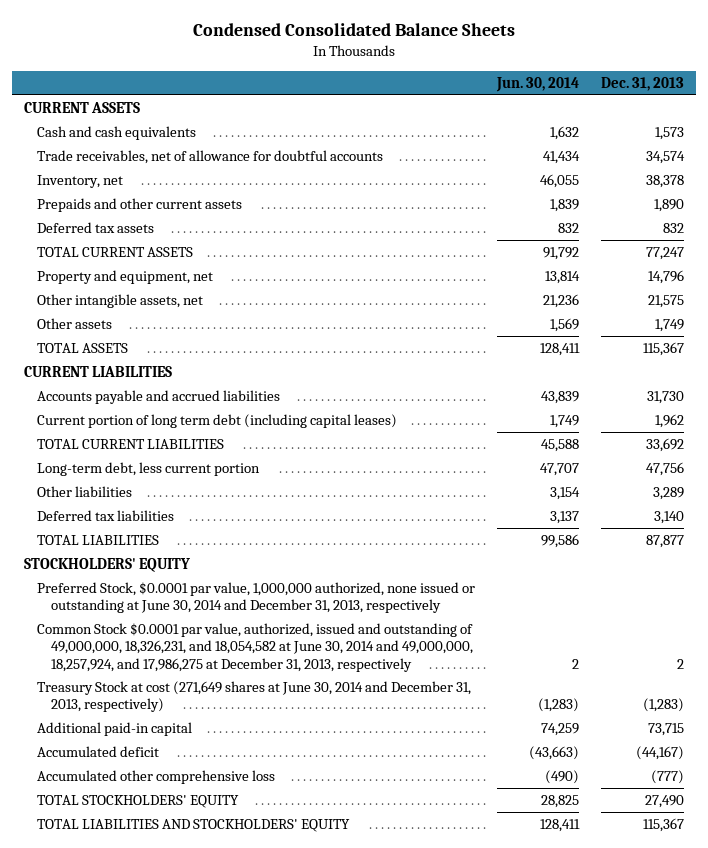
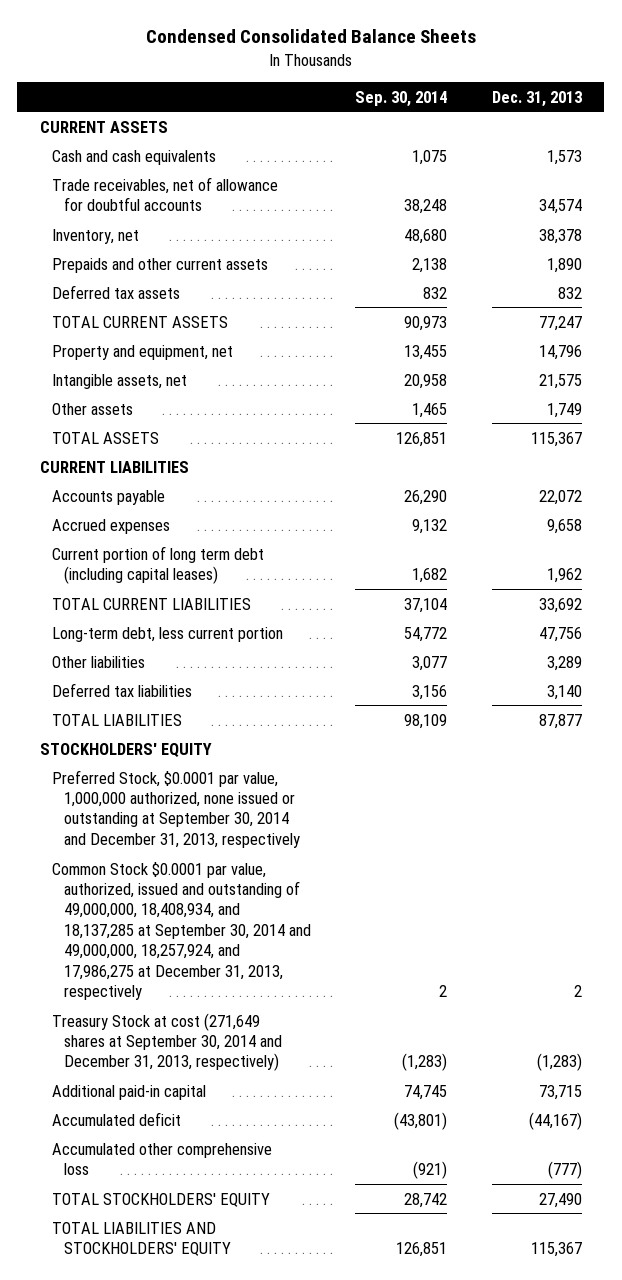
[496,77,580,93] Jun. 30, 2014 -> none
none -> [355,90,448,107] Sep. 30, 2014
[37,293,204,308] Other intangible assets, net -> [51,373,187,389] Intangible assets, net
[37,389,281,404] Accounts payable and accrued liabilities -> none
none -> [51,489,165,505] Accounts payable
none -> [51,518,170,534] Accrued expenses
[37,581,476,614] Preferred Stock, $0.0001 par value, 1,000,000 authorized, none issued or outstanding at June 30, 2014 and December 31, 2013, respectively -> [51,769,300,848] Preferred Stock, $0.0001 par value, 1,000,000 authorized, none issued or outstanding at September 30, 2014 and December 31, 2013, respectively
[37,622,474,672] Common Stock $0.0001 par value, authorized, issued and outstanding of 49,000,000, 18,326,231, and 18,054,582 at June 30, 2014 and 49,000,000, 18,257,924, and 17,986,275 at December 31, 2013, respectively -> [51,861,311,1000] Common Stock $0.0001 par value, authorized, issued and outstanding of 49,000,000, 18,408,934, and 18,137,285 at September 30, 2014 and 49,000,000, 18,257,924, and 17,986,275 at December 31, 2013, respectively
[37,680,472,713] Treasury Stock at cost (271,649 shares at June 30, 2014 and December 31, 2013, respectively) -> [51,1012,282,1072] Treasury Stock at cost (271,649 shares at September 30, 2014 and December 31, 2013, respectively)

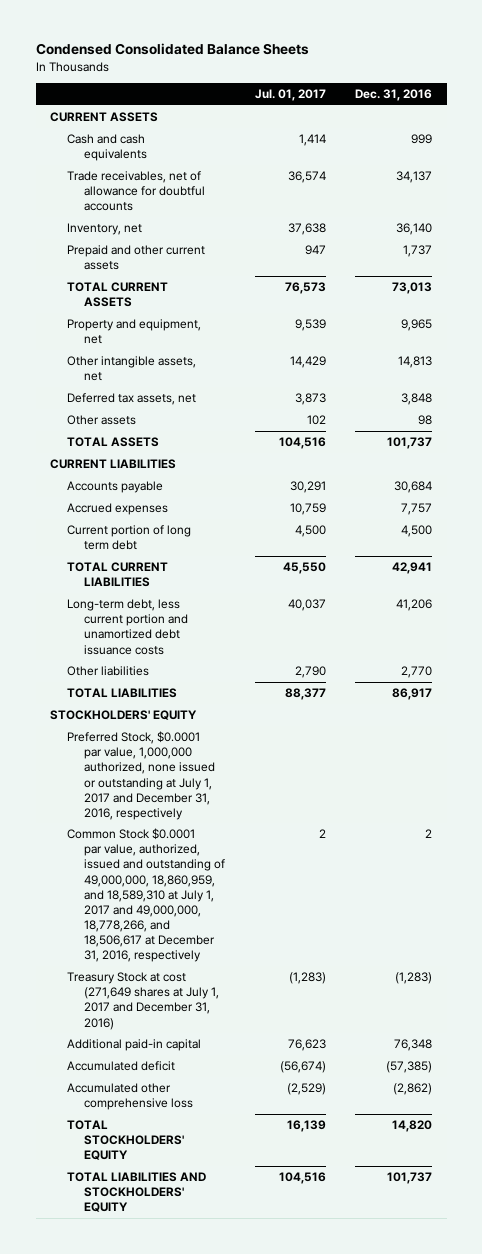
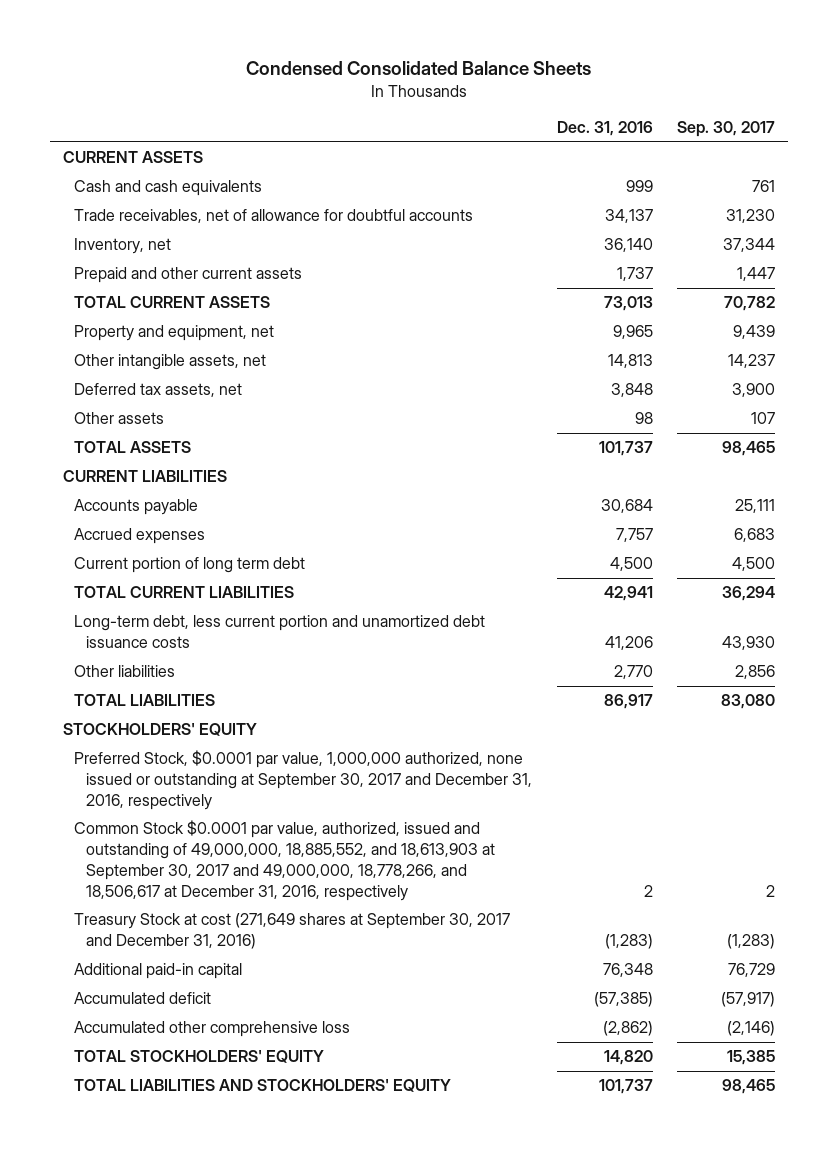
[254,89,326,102] Jul. 01, 2017 -> none
none -> [677,121,776,138] Sep. 30, 2017
[67,731,216,820] Preferred Stock, $0.0001 par value, 1,000,000 authorized, none issued or outstanding at July 1, 2017 and December 31, 2016, respectively -> [74,750,533,810] Preferred Stock, $0.0001 par value, 1,000,000 authorized, none issued or outstanding at September 30, 2017 and December 31, 2016, respectively
[67,828,226,963] Common Stock $0.0001 par value, authorized, issued and outstanding of 49,000,000, 18,860,959, and 18,589,310 at July 1, 2017 and 49,000,000, 18,778,266, and 18,506,617 at December 31, 2016, respectively -> [74,820,496,901] Common Stock $0.0001 par value, authorized, issued and outstanding of 49,000,000, 18,885,552, and 18,613,903 at September 30, 2017 and 49,000,000, 18,778,266, and 18,506,617 at December 31, 2016, respectively
[67,972,220,1030] Treasury Stock at cost (271,649 shares at July 1, 2017 and December 31, 2016) -> [74,913,511,950] Treasury Stock at cost (271,649 shares at September 30, 2017 and December 31, 2016)

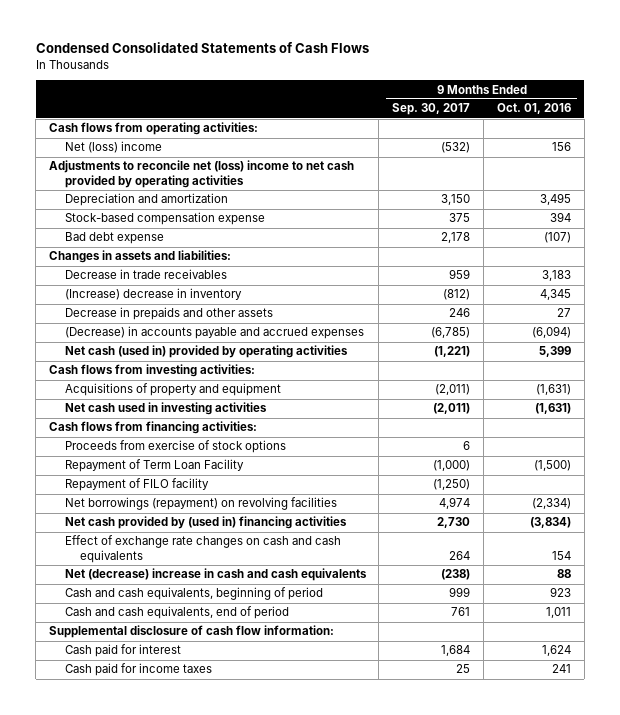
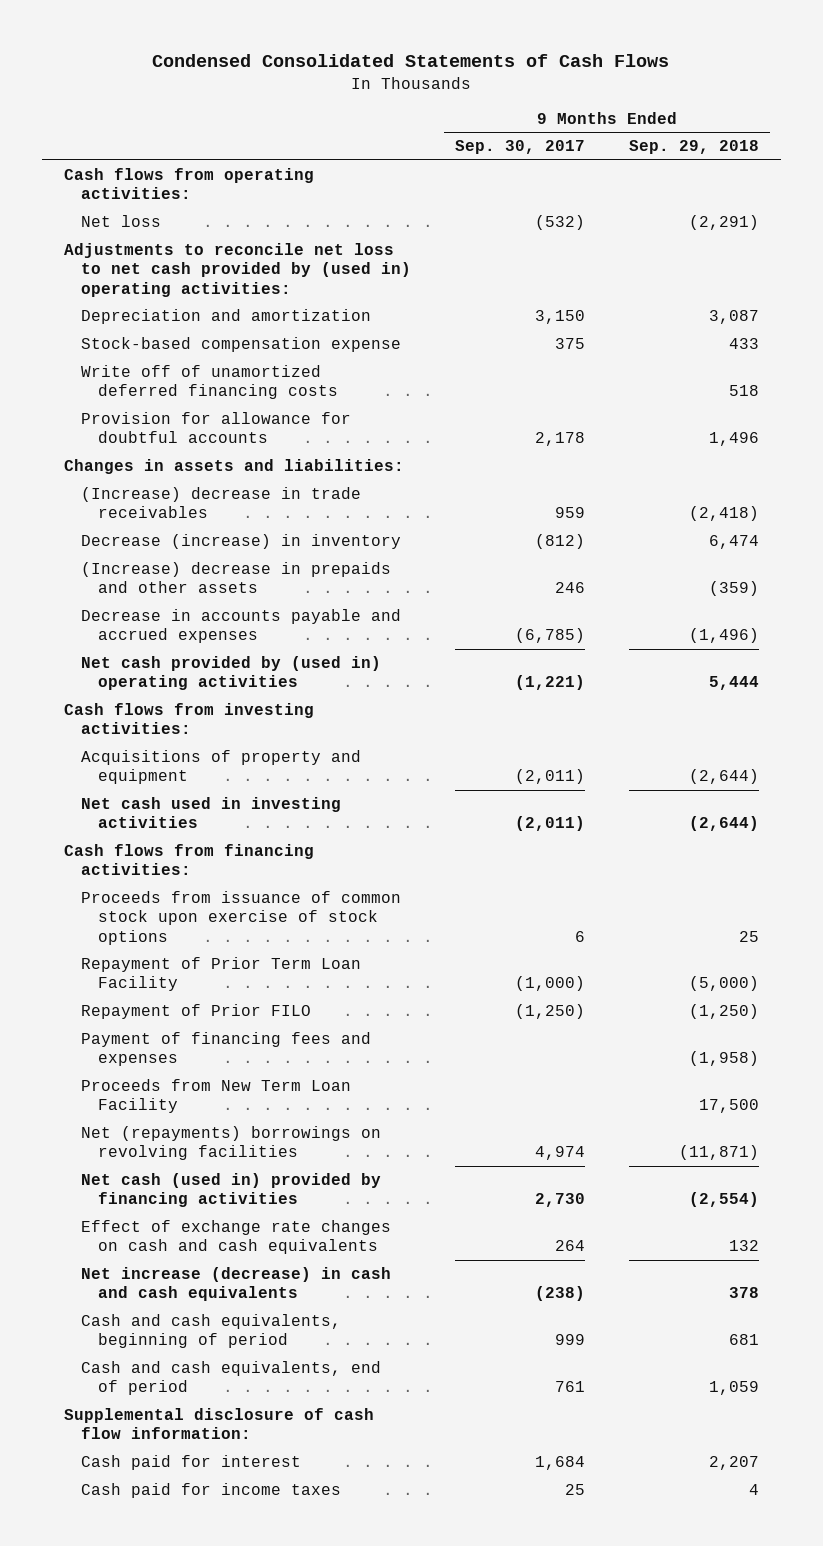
[496,103,571,115] Oct. 01, 2016 -> none
none -> [629,140,760,155] Sep. 29, 2018
[64,141,162,154] Net (loss) income -> [80,215,161,228] Net loss
[48,160,354,189] Adjustments to reconcile net (loss) income to net cash provided by operating activities -> [63,243,411,297] Adjustments to reconcile net loss to net cash provided by (used in) operating activities:
none -> [80,365,339,400] Write off of unamortized deferred financing costs
[64,232,164,245] Bad debt expense -> [80,412,351,444] Provision for allowance for doubtful accounts
[64,269,227,280] Decrease in trade receivables -> [80,487,361,519] (Increase) decrease in trade receivables
[64,288,242,301] (Increase) decrease in inventory -> [80,534,401,550] Decrease (increase) in inventory
[64,307,273,321] Decrease in prepaids and other assets -> [80,562,391,594] (Increase) decrease in prepaids and other assets
[64,326,364,340] (Decrease) in accounts payable and accrued expenses -> [80,609,401,644] Decrease in accounts payable and accrued expenses
[64,345,348,359] Net cash (used in) provided by operating activities -> [80,656,381,691] Net cash provided by (used in) operating activities
[64,440,286,454] Proceeds from exercise of stock options -> [80,891,401,945] Proceeds from issuance of common stock upon exercise of stock options
[64,459,244,473] Repayment of Term Loan Facility -> [80,957,361,992] Repayment of Prior Term Loan Facility
[64,478,209,492] Repayment of FILO facility -> [80,1004,311,1020] Repayment of Prior FILO
none -> [80,1032,371,1067] Payment of financing fees and expenses
none -> [80,1079,351,1114] Proceeds from New Term Loan Facility
[64,497,337,511] Net borrowings (repayment) on revolving facilities -> [80,1126,381,1161] Net (repayments) borrowings on revolving facilities
[64,516,347,530] Net cash provided by (used in) financing activities -> [80,1173,381,1208] Net cash (used in) provided by financing activities
[64,568,367,582] Net (decrease) increase in cash and cash equivalents -> [80,1267,391,1302] Net increase (decrease) in cash and cash equivalents

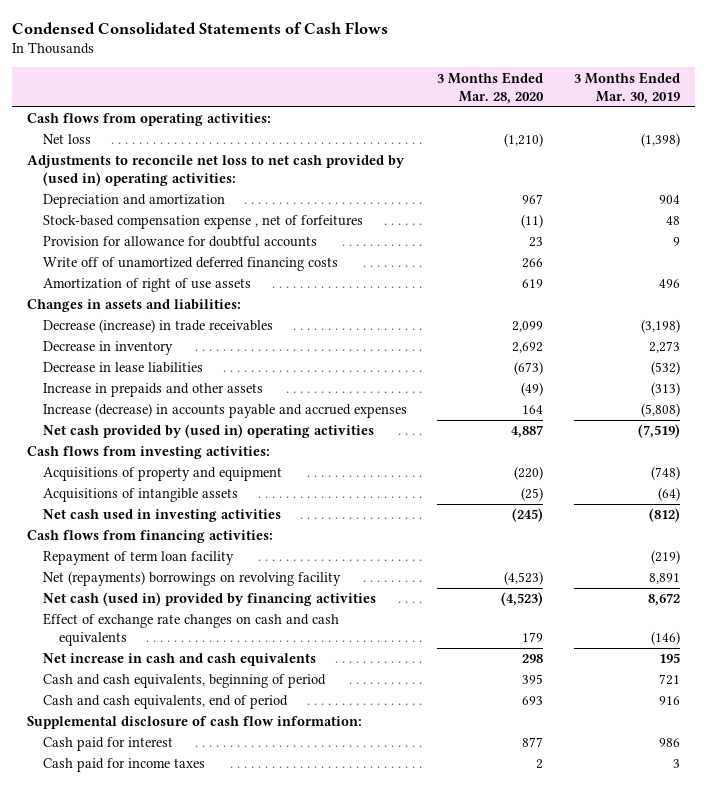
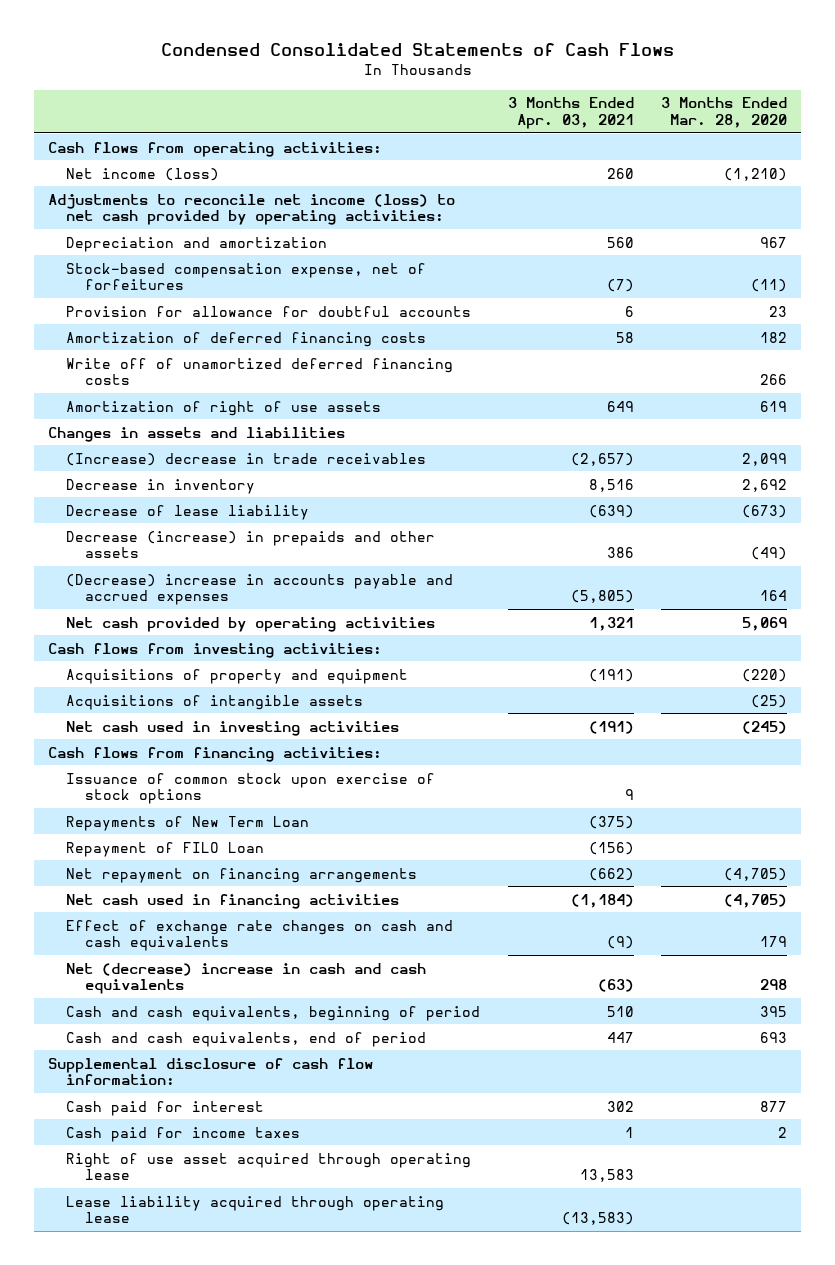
[573,71,680,104] 3 Months Ended Mar. 30, 2019 -> none
none -> [507,97,634,129] 3 Months Ended Apr. 03, 2021
[42,134,91,145] Net loss -> [66,167,220,181] Net income (loss)
[26,155,405,187] Adjustments to reconcile net loss to net cash provided by (used in) operating activities: -> [47,193,455,226] Adjustments to reconcile net income (loss) to net cash provided by operating activities:
[42,215,363,230] Stock-based compensation expense , net of forfeitures -> [66,262,427,291] Stock-based compensation expense, net of forfeitures
none -> [66,331,427,347] Amortization of deferred financing costs
[26,299,241,313] Changes in assets and liabilities: -> [47,426,345,442] Changes in assets and liabilities
[42,319,273,334] Decrease (increase) in trade receivables -> [66,452,427,466] (Increase) decrease in trade receivables
[42,362,203,374] Decrease in lease liabilities -> [66,504,310,520] Decrease of lease liability
[42,383,263,398] Increase in prepaids and other assets -> [66,530,436,559] Decrease (increase) in prepaids and other assets
[42,403,407,419] Increase (decrease) in accounts payable and accrued expenses -> [66,573,454,606] (Decrease) increase in accounts payable and accrued expenses
[42,424,374,439] Net cash provided by (used in) operating activities -> [66,616,436,632] Net cash provided by operating activities
[511,425,544,439] 4,887 -> [742,616,788,631] 5,069
[42,571,341,587] Net (repayments) borrowings on revolving facility -> none
none -> [66,772,436,805] Issuance of common stock upon exercise of stock options
[42,551,234,566] Repayment of term loan facility -> [66,815,310,831] Repayments of New Term Loan
none -> [66,841,265,857] Repayment of FILO Loan
none -> [66,867,418,883] Net repayment on financing arrangements
[42,592,376,607] Net cash (used in) provided by financing activities -> [66,893,400,909] Net cash used in financing activities
[501,592,544,607] (4,523) -> [724,893,788,908] (4,705)
[42,653,316,667] Net increase in cash and cash equivalents -> [66,962,427,995] Net (decrease) increase in cash and cash equivalents
none -> [66,1152,472,1181] Right of use asset acquired through operating lease
none -> [66,1195,445,1224] Lease liability acquired through operating lease

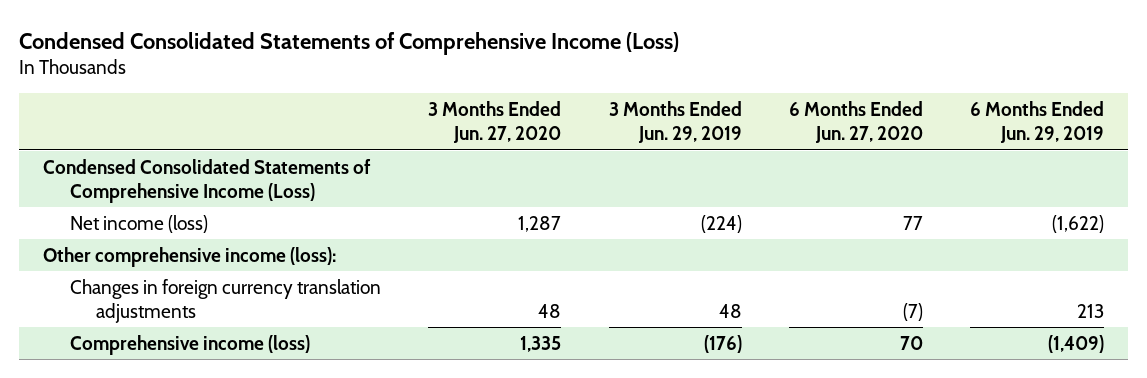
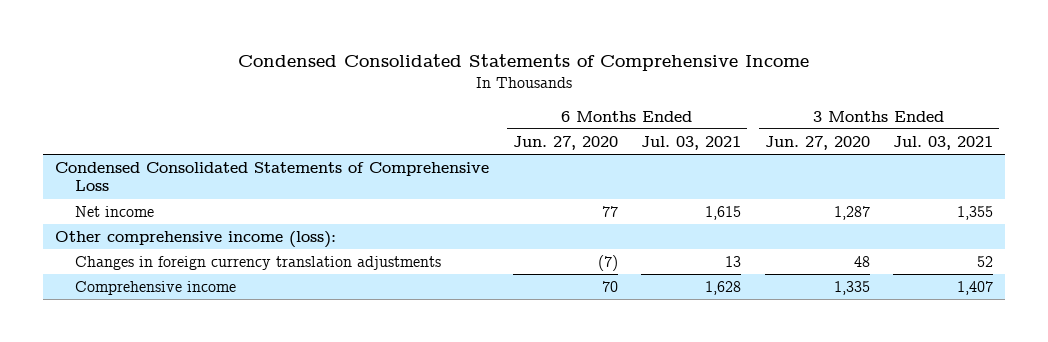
[19,31,680,55] Condensed Consolidated Statements of Comprehensive Income (Loss) -> [238,54,810,72] Condensed Consolidated Statements of Comprehensive Income
[608,101,742,144] 3 Months Ended Jun. 29, 2019 -> none
[970,101,1105,144] 6 Months Ended Jun. 29, 2019 -> none
none -> [641,135,742,150] Jul. 03, 2021
none -> [893,135,994,150] Jul. 03, 2021
[42,158,371,203] Condensed Consolidated Statements of Comprehensive Income (Loss) -> [55,161,490,192] Condensed Consolidated Statements of Comprehensive Loss
[69,214,208,233] Net income (loss) -> [75,205,155,217] Net income
[69,334,310,355] Comprehensive income (loss) -> [75,280,237,295] Comprehensive income

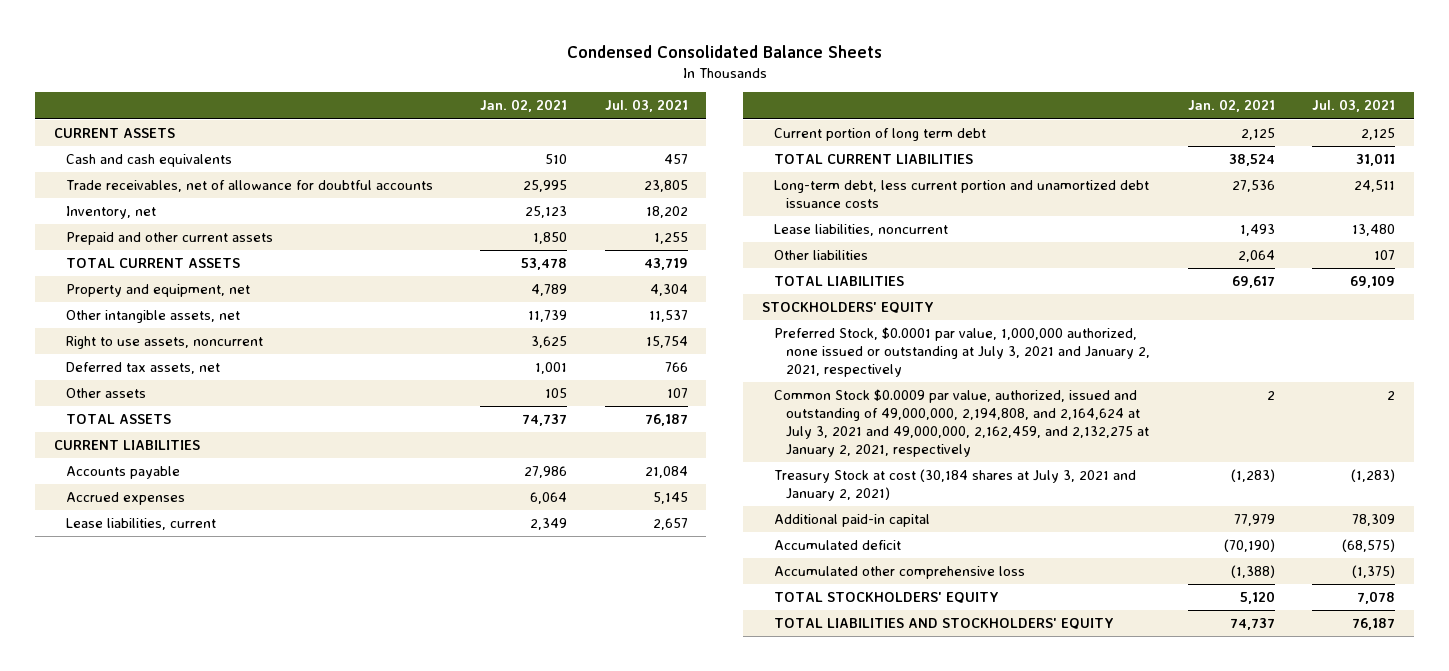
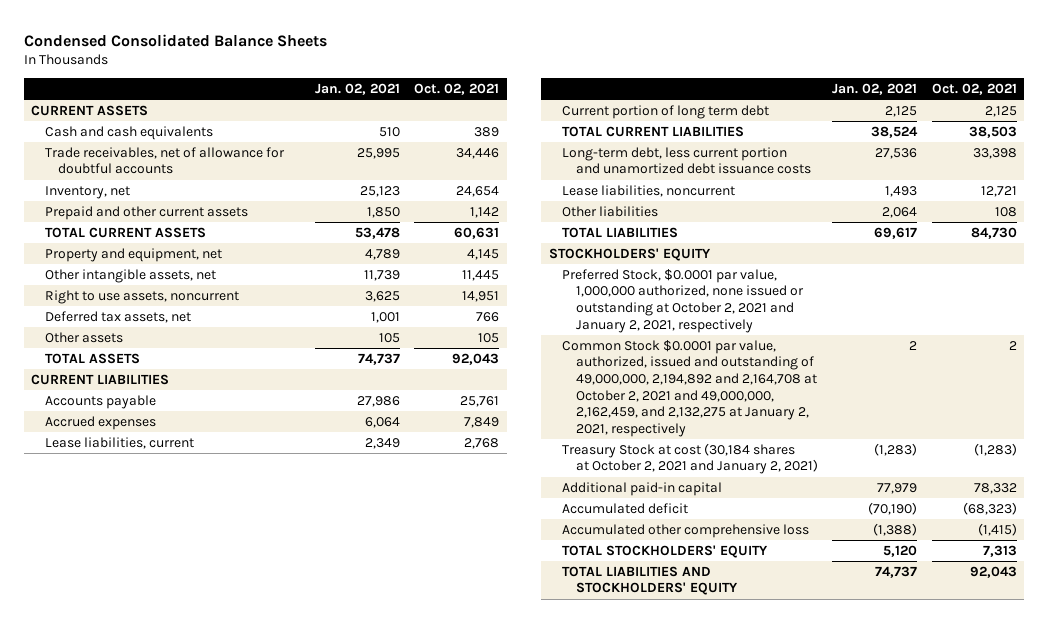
[604,99,688,113] Jul. 03, 2021 -> none
none -> [414,83,500,96] Oct. 02, 2021
[774,327,1151,377] Preferred Stock, $0.0001 par value, 1,000,000 authorized, none issued or outstanding at July 3, 2021 and January 2, 2021, respectively -> [562,268,804,333] Preferred Stock, $0.0001 par value, 1,000,000 authorized, none issued or outstanding at October 2, 2021 and January 2, 2021, respectively
[774,389,1150,457] Common Stock $0.0009 par value, authorized, issued and outstanding of 49,000,000, 2,194,808, and 2,164,624 at July 3, 2021 and 49,000,000, 2,162,459, and 2,132,275 at January 2, 2021, respectively -> [562,339,817,437] Common Stock $0.0001 par value, authorized, issued and outstanding of 49,000,000, 2,194,892 and 2,164,708 at October 2, 2021 and 49,000,000, 2,162,459, and 2,132,275 at January 2, 2021, respectively
[774,469,1137,502] Treasury Stock at cost (30,184 shares at July 3, 2021 and January 2, 2021) -> [562,442,818,475] Treasury Stock at cost (30,184 shares at October 2, 2021 and January 2, 2021)

